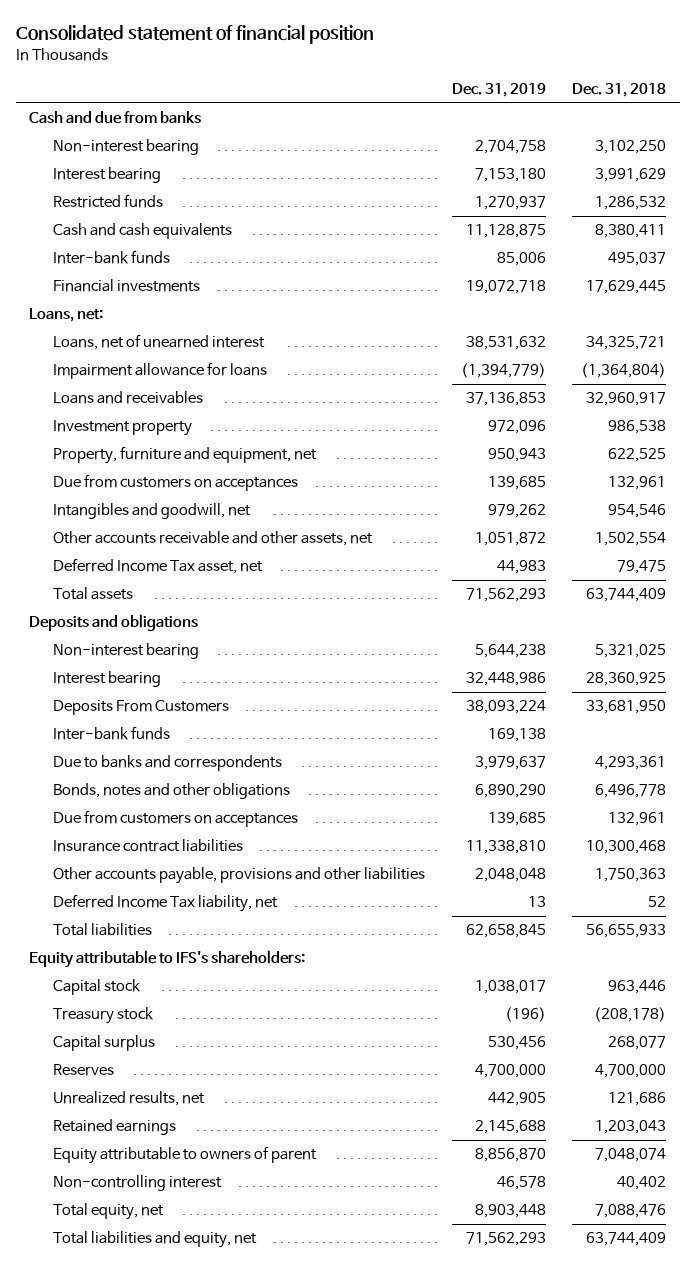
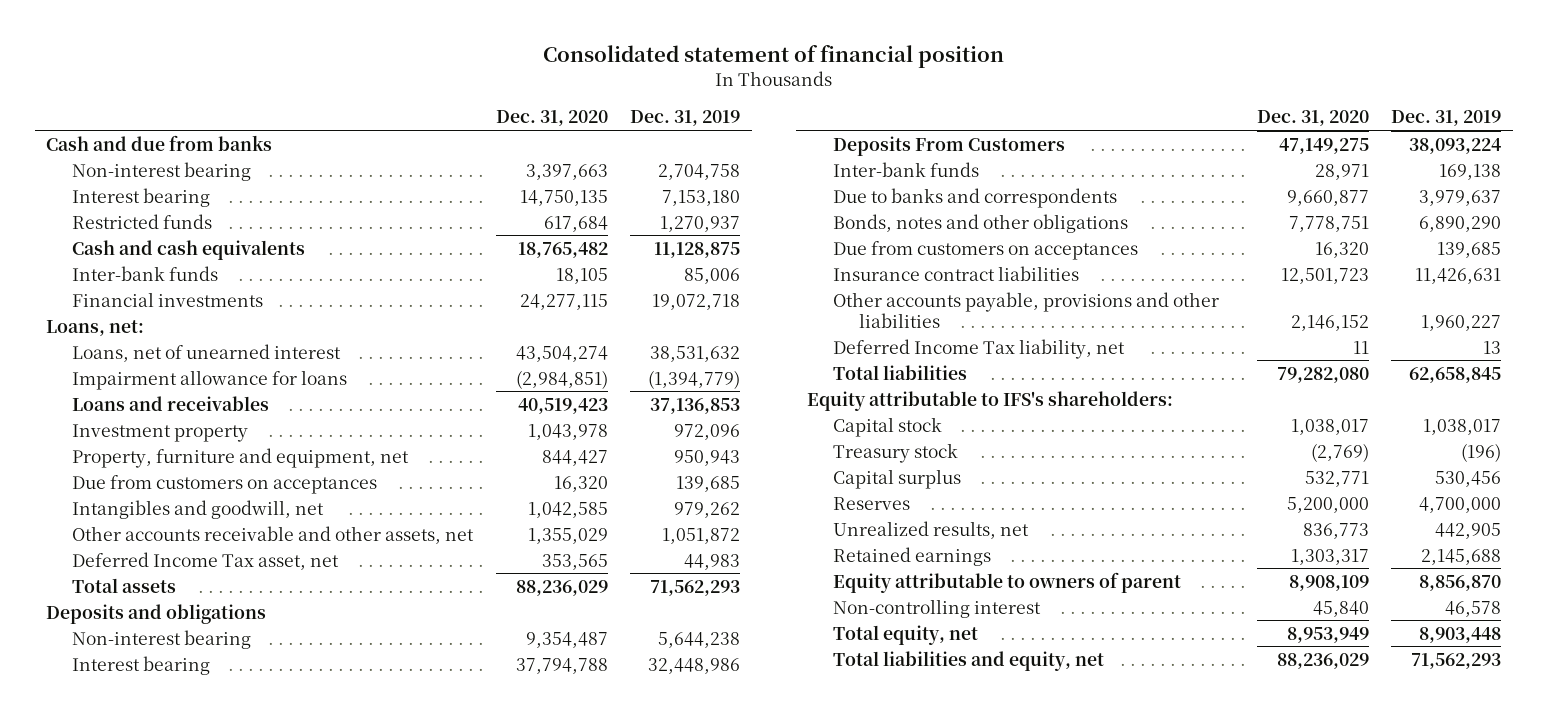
[572,83,667,98] Dec. 31, 2018 -> none
none -> [495,110,608,127] Dec. 31, 2020
[465,840,546,855] 11,338,810 -> [1415,267,1502,284] 11,426,631
[474,868,546,883] 2,048,048 -> [1421,314,1502,331] 1,960,227

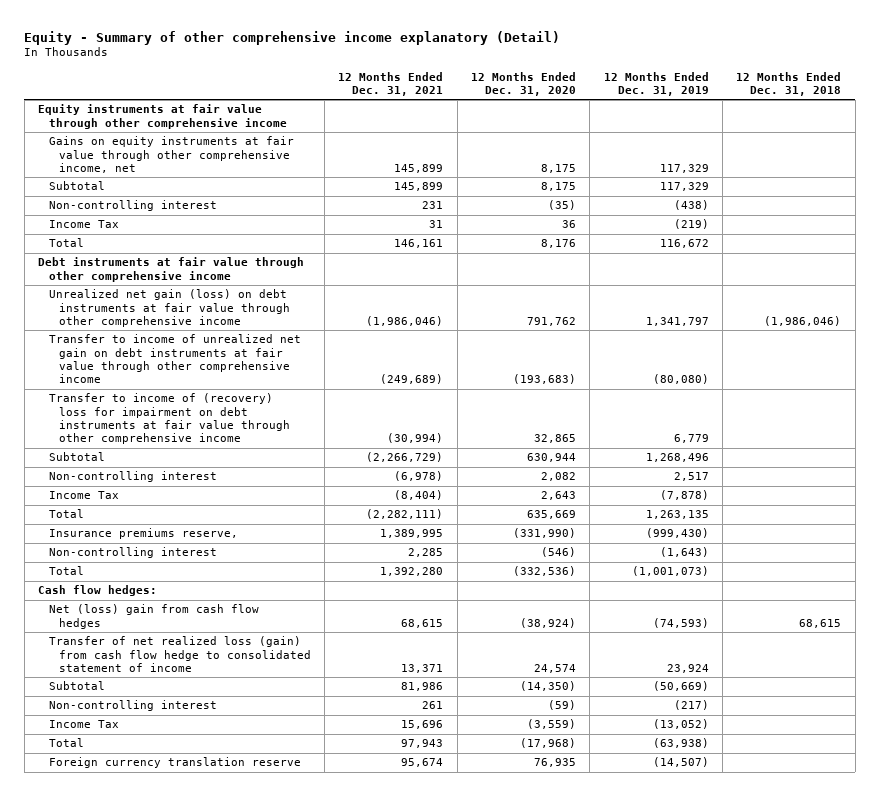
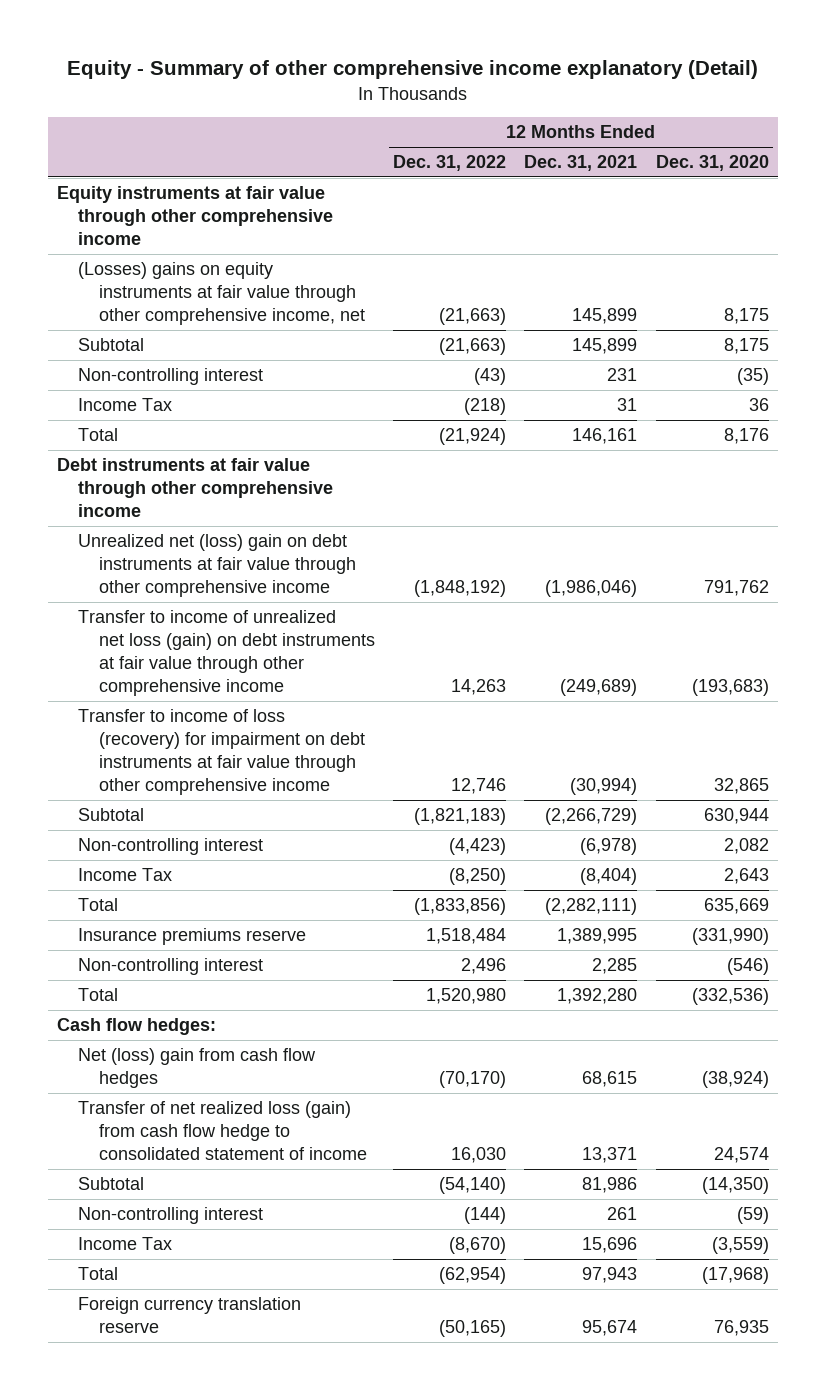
[603,71,709,97] 12 Months Ended Dec. 31, 2019 -> none
[736,71,842,97] 12 Months Ended Dec. 31, 2018 -> none
none -> [393,155,507,172] Dec. 31, 2022
[48,136,294,173] Gains on equity instruments at fair value through other comprehensive income, net -> [77,262,366,325] (Losses) gains on equity instruments at fair value through other comprehensive income, net
[48,289,290,327] Unrealized net gain (loss) on debt instruments at fair value through other comprehensive income -> [77,534,357,597] Unrealized net (loss) gain on debt instruments at fair value through other comprehensive income
[48,334,301,384] Transfer to income of unrealized net gain on debt instruments at fair value through other comprehensive income -> [77,610,376,696] Transfer to income of unrealized net loss (gain) on debt instruments at fair value through other comprehensive income
[48,393,290,445] Transfer to income of (recovery) loss for impairment on debt instruments at fair value through other comprehensive income -> [77,709,366,795] Transfer to income of loss (recovery) for impairment on debt instruments at fair value through other comprehensive income
[48,528,238,540] Insurance premiums reserve, -> [77,928,306,946] Insurance premiums reserve

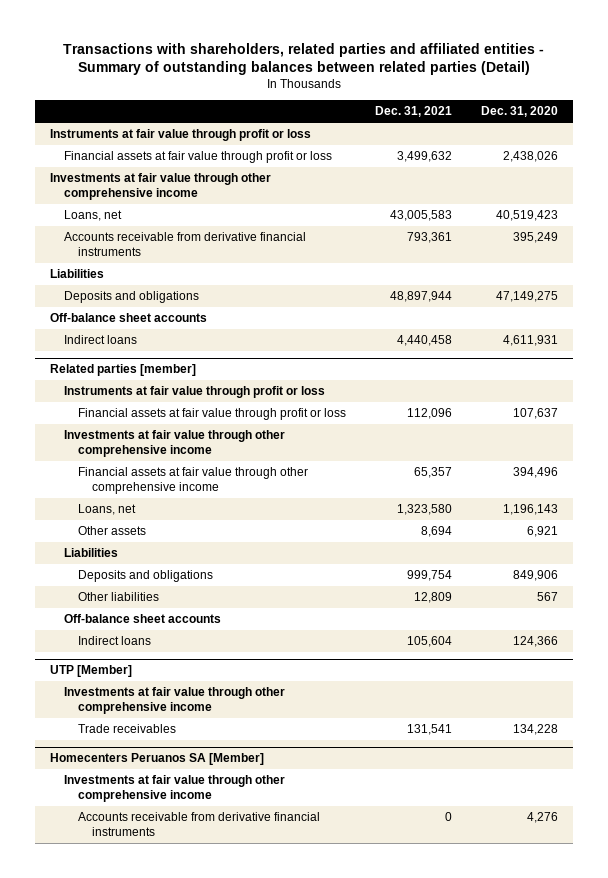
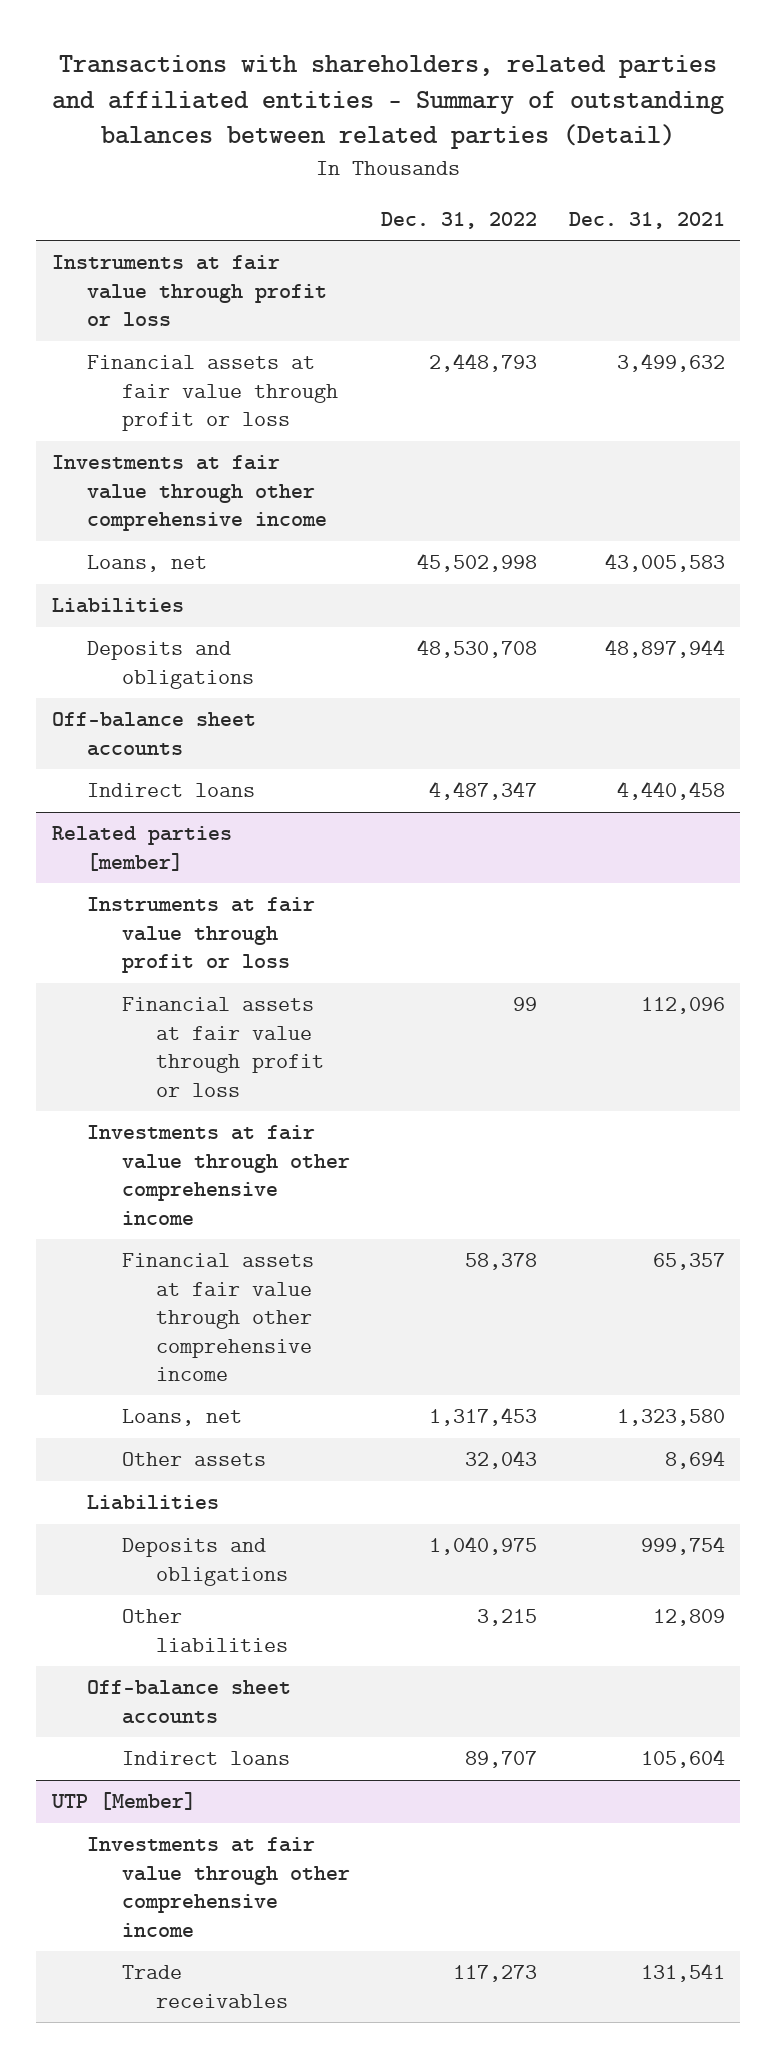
[481,106,559,118] Dec. 31, 2020 -> none
none -> [381,212,538,230] Dec. 31, 2022
[63,231,306,256] Accounts receivable from derivative financial instruments -> none
[49,753,264,766] Homecenters Peruanos SA [Member] -> none
[63,774,285,802] Investments at fair value through other comprehensive income -> none
[77,811,320,836] Accounts receivable from derivative financial instruments -> none

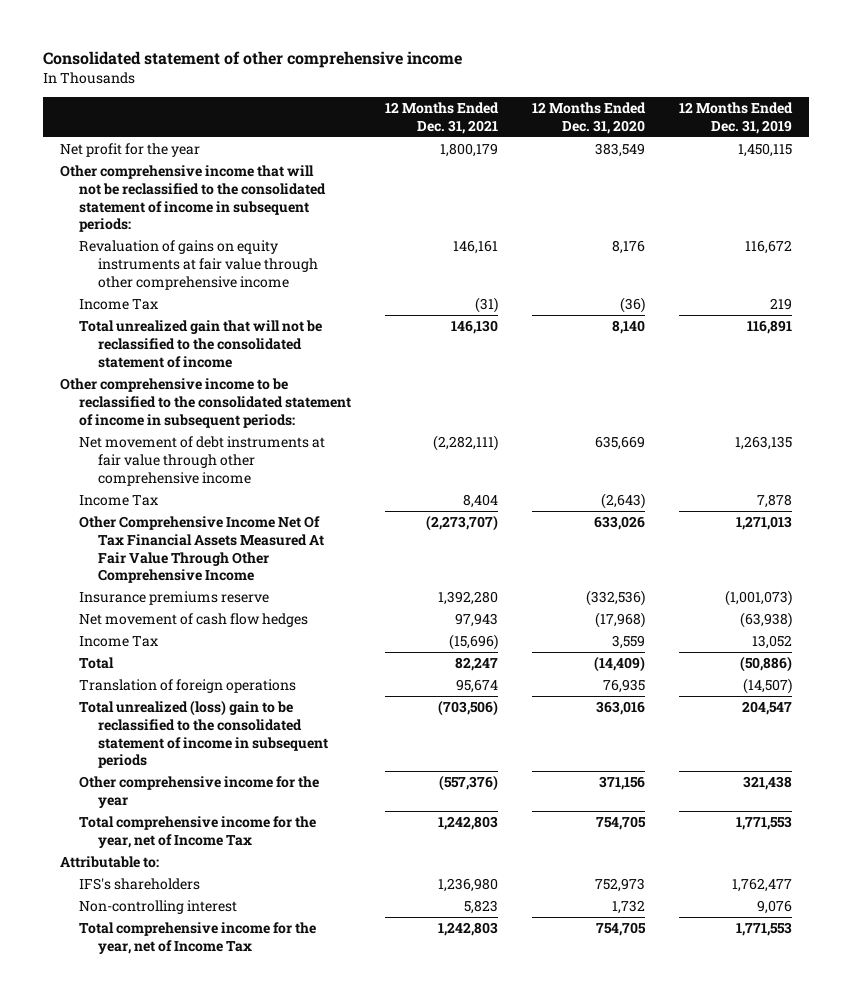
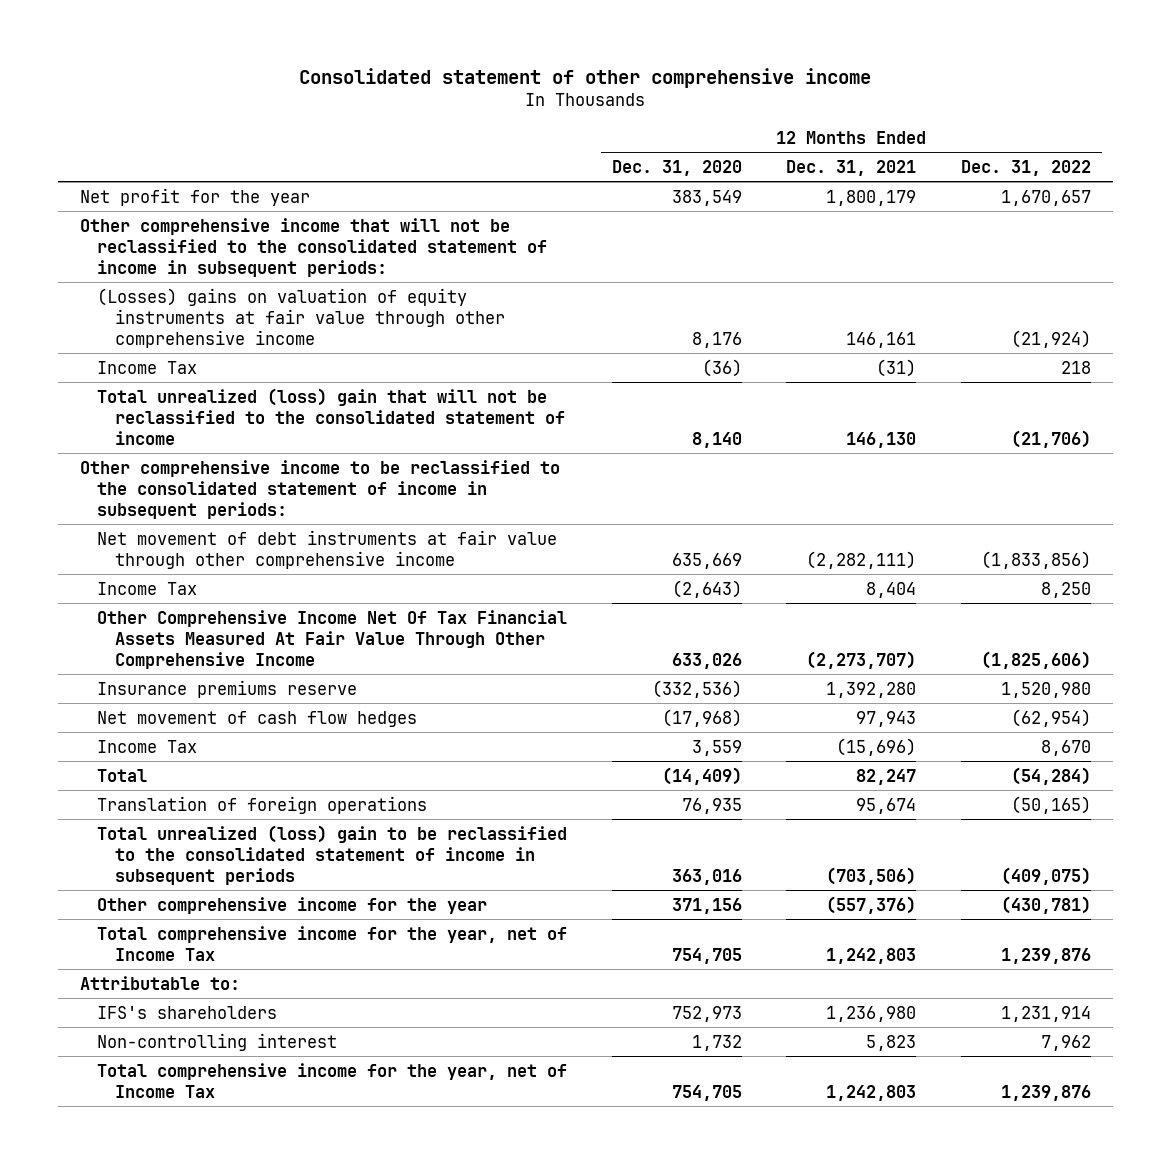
[679,101,794,134] 12 Months Ended Dec. 31, 2019 -> none
none -> [960,159,1091,176] Dec. 31, 2022
[79,240,319,290] Revaluation of gains on equity instruments at fair value through other comprehensive income -> [97,287,505,348] (Losses) gains on valuation of equity instruments at fair value through other comprehensive income
[79,320,323,368] Total unrealized gain that will not be reclassified to the consolidated statement of income -> [97,387,565,445] Total unrealized (loss) gain that will not be reclassified to the consolidated statement of income

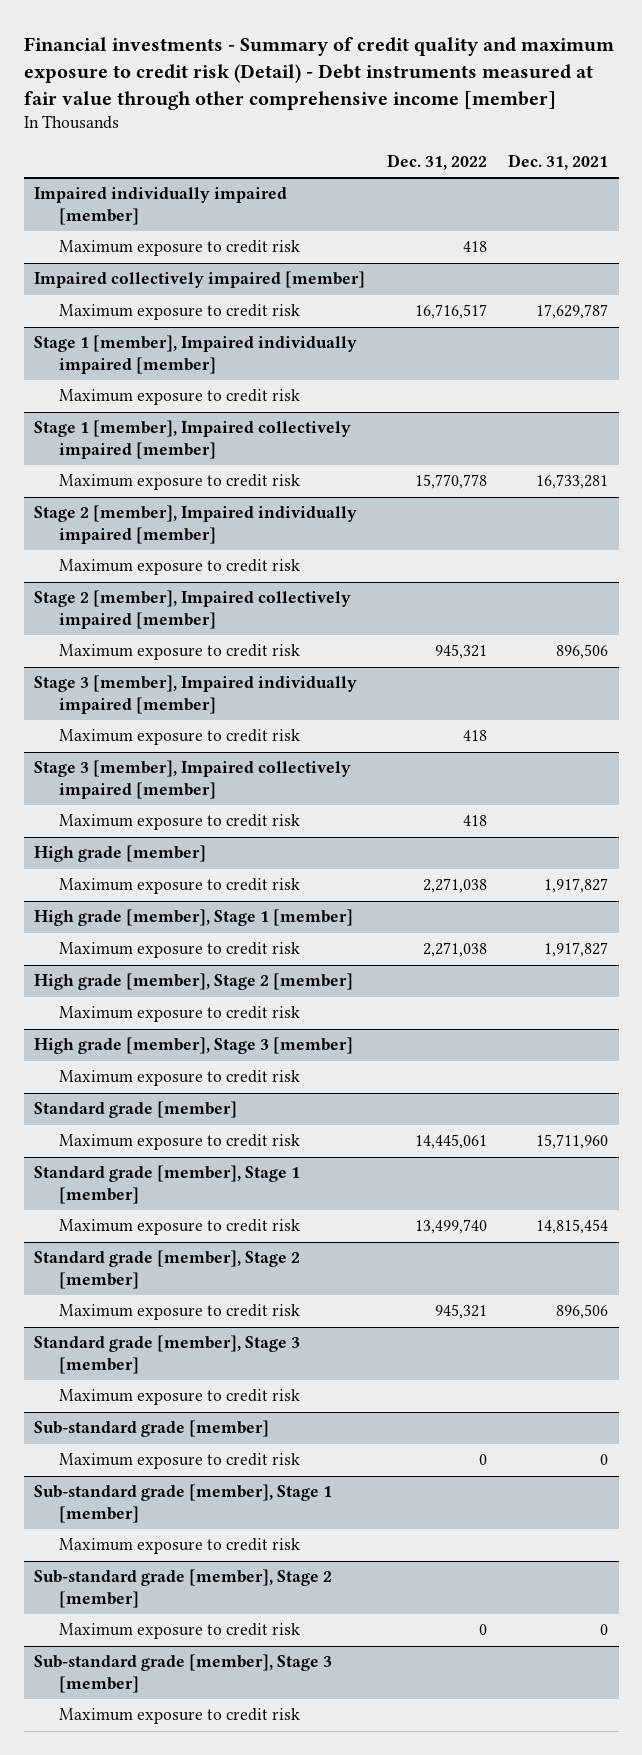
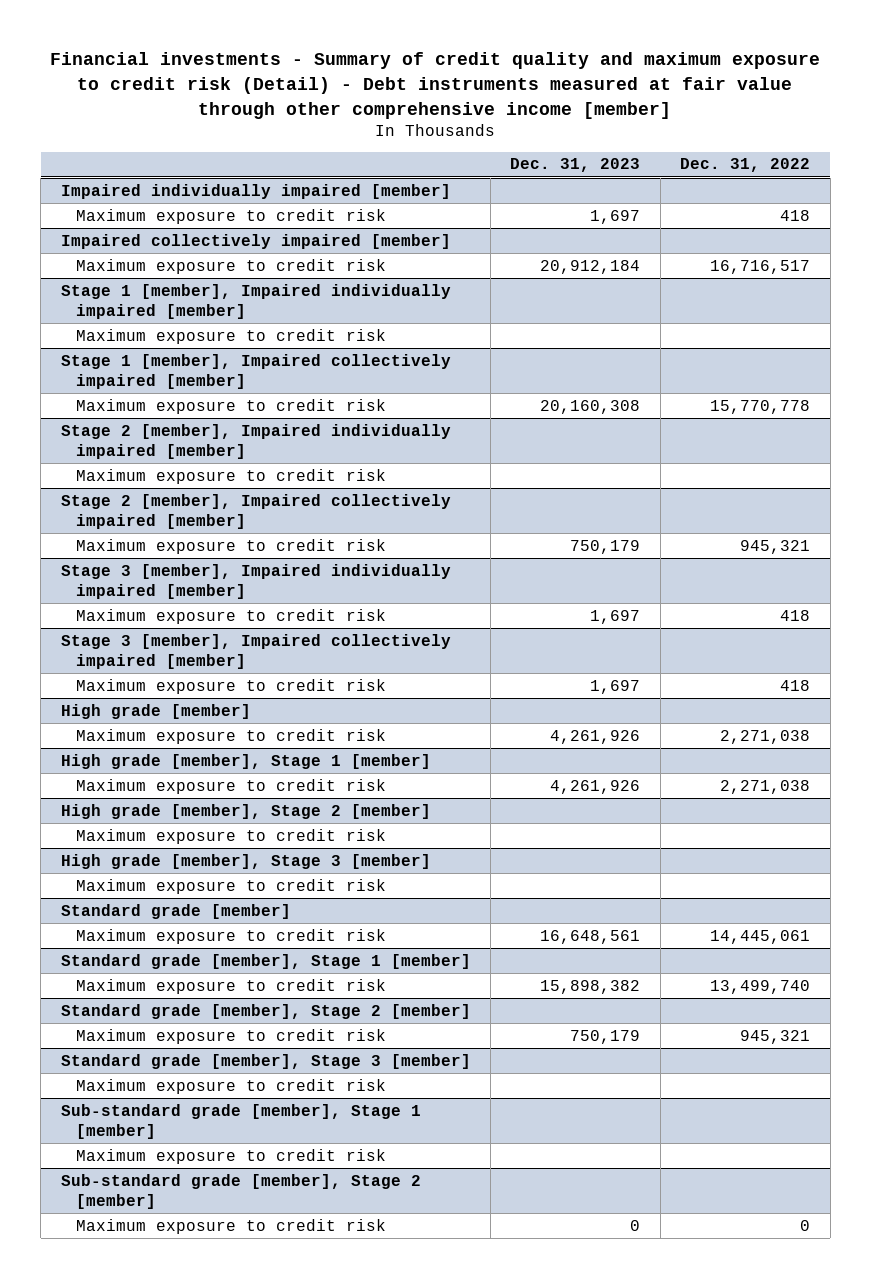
[507,153,608,170] Dec. 31, 2021 -> none
none -> [510,158,641,173] Dec. 31, 2023
[34,1420,270,1438] Sub-standard grade [member] -> none
[59,1453,301,1470] Maximum exposure to credit risk -> none
[34,1654,333,1693] Sub-standard grade [member], Stage 3 [member] -> none
[59,1708,301,1725] Maximum exposure to credit risk -> none

